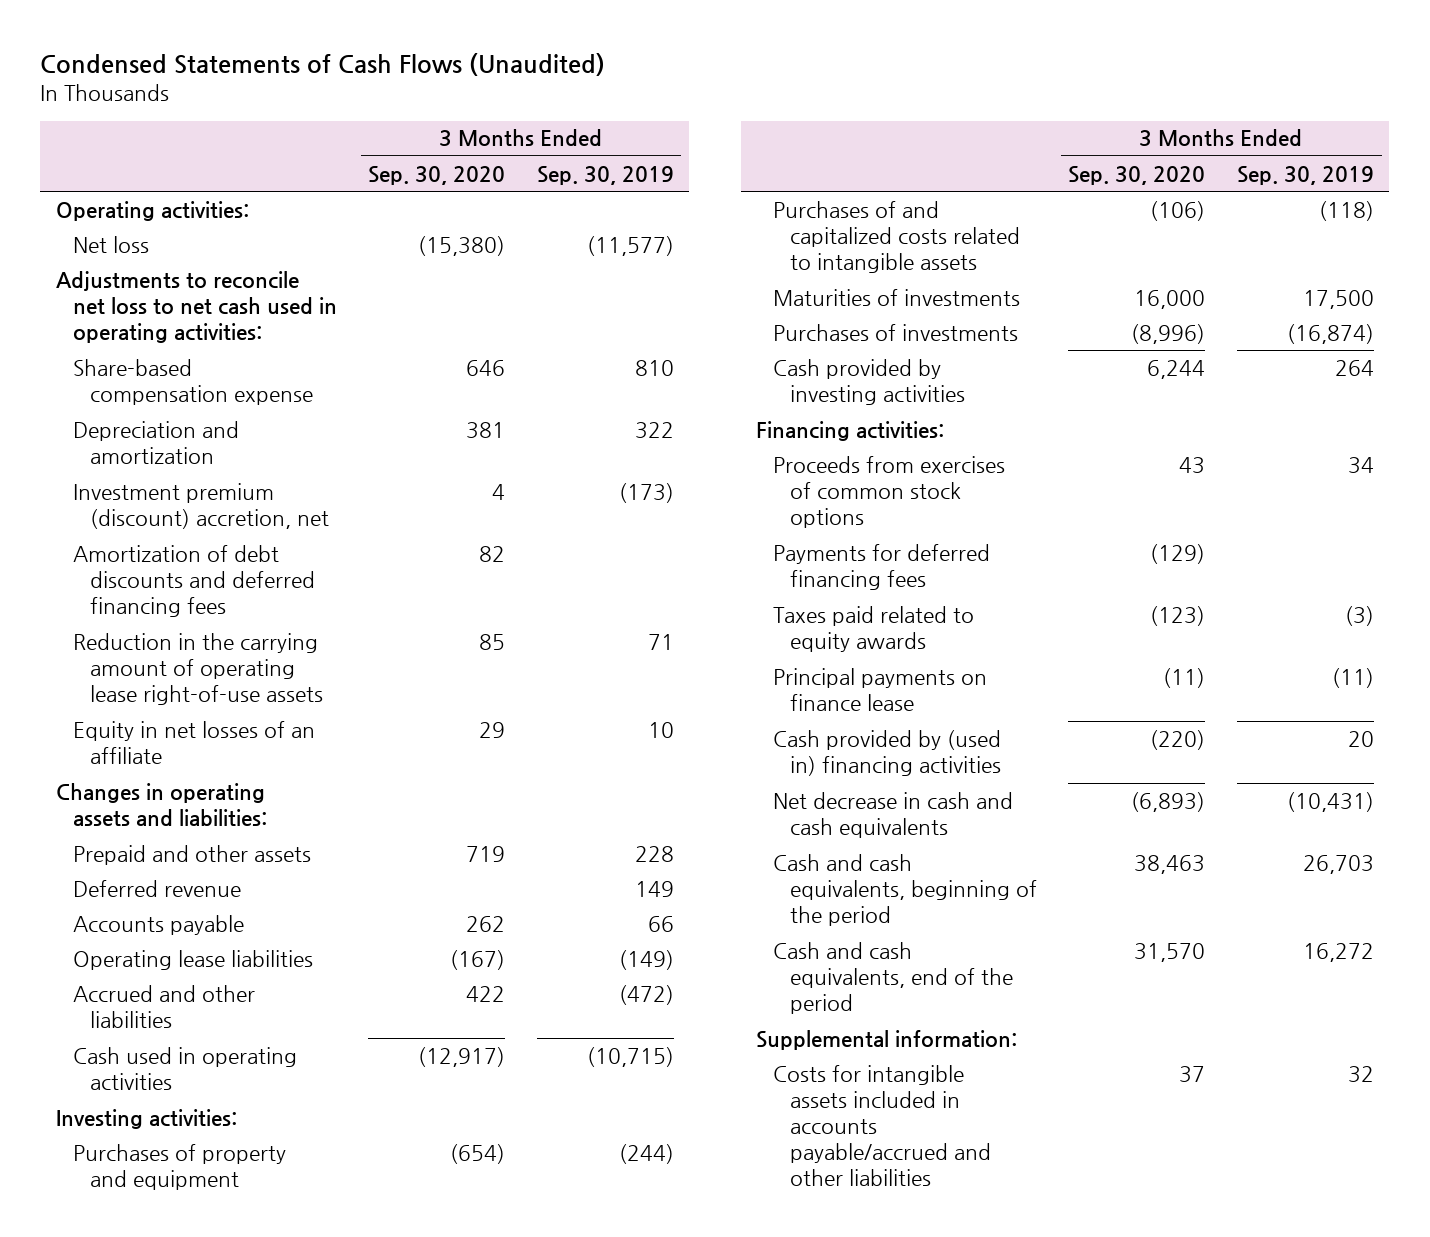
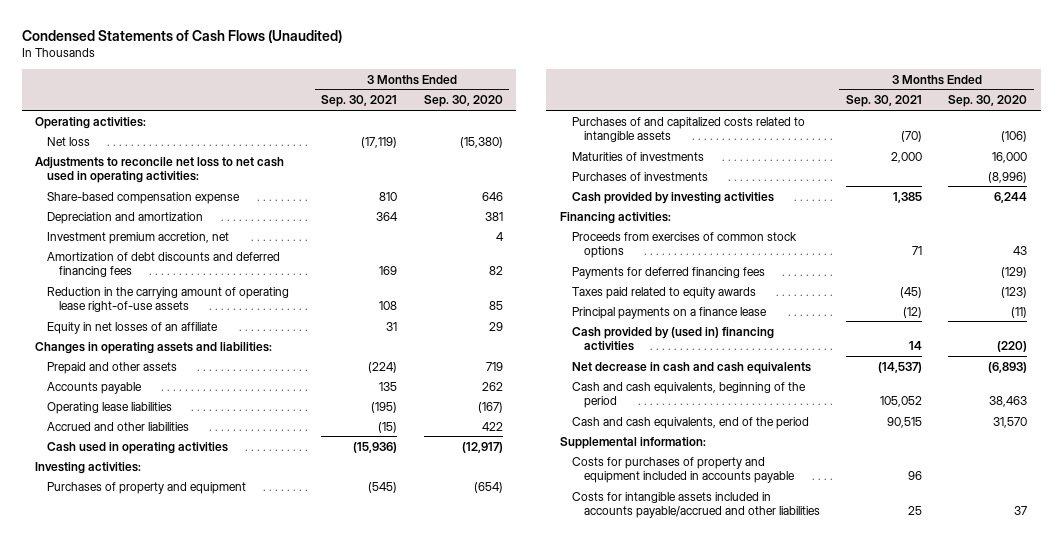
[536,165,674,185] Sep. 30, 2019 -> none
none -> [321,95,398,108] Sep. 30, 2021
[73,482,330,530] Investment premium (discount) accretion, net -> [46,231,229,244] Investment premium accretion, net
[73,879,242,897] Deferred revenue -> none
[773,667,988,712] Principal payments on finance lease -> [571,306,767,319] Principal payments on a finance lease
none -> [571,456,795,484] Costs for purchases of property and equipment included in accounts payable

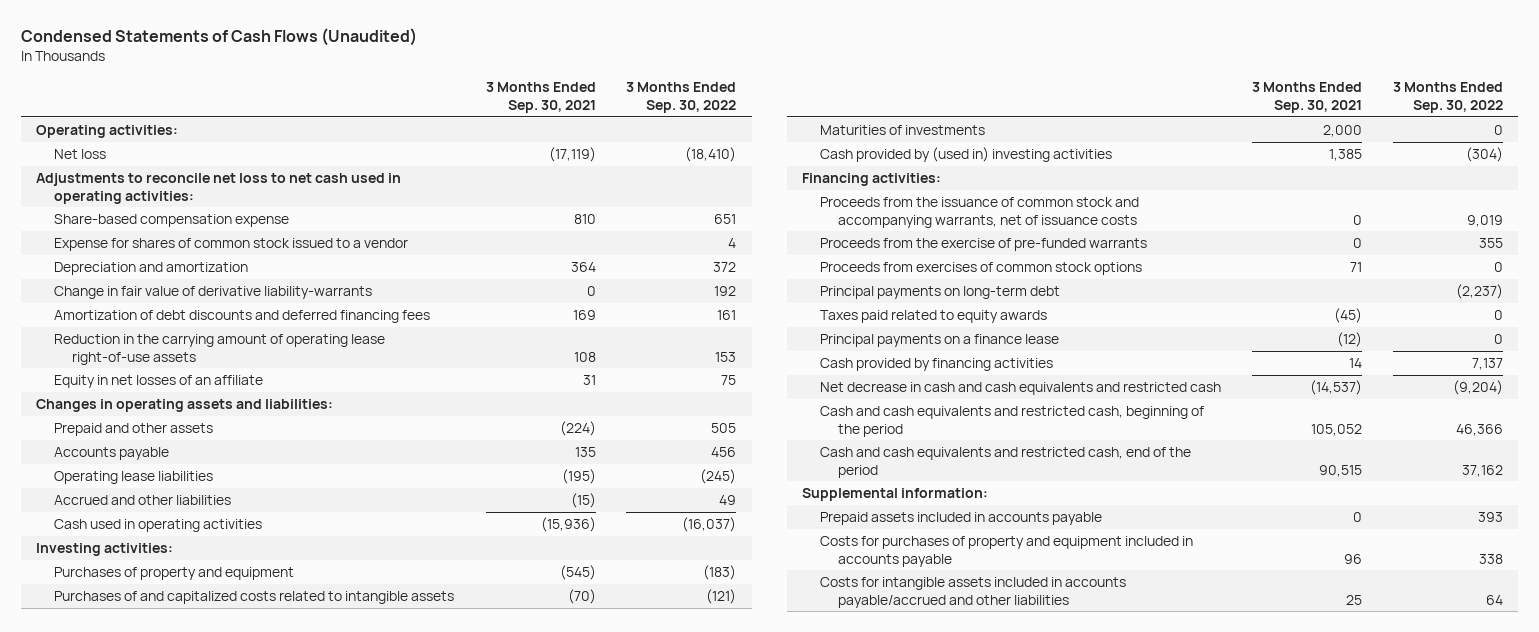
[423,95,503,108] Sep. 30, 2020 -> none
none -> [626,82,737,113] 3 Months Ended Sep. 30, 2022
none -> [53,237,408,251] Expense for shares of common stock issued to a vendor
[46,231,229,244] Investment premium accretion, net -> none
none -> [53,285,372,299] Change in fair value of derivative liability-warrants
[571,171,708,181] Purchases of investments -> none
[571,191,774,204] Cash provided by investing activities -> [820,146,1113,162] Cash provided by (used in) investing activities
none -> [820,196,1140,228] Proceeds from the issuance of common stock and accompanying warrants, net of issuance costs
none -> [820,237,1148,251] Proceeds from the exercise of pre-funded warrants
[571,266,765,279] Payments for deferred financing fees -> none
none -> [820,285,1061,299] Principal payments on long-term debt
[571,326,774,352] Cash provided by (used in) financing activities -> [820,357,1054,371] Cash provided by financing activities
[571,361,811,374] Net decrease in cash and cash equivalents -> [820,381,1222,395] Net decrease in cash and cash equivalents and restricted cash
[571,381,806,409] Cash and cash equivalents, beginning of the period -> [820,405,1205,437] Cash and cash equivalents and restricted cash, beginning of the period
[571,416,809,429] Cash and cash equivalents, end of the period -> [820,446,1192,478] Cash and cash equivalents and restricted cash, end of the period
none -> [820,511,1103,525] Prepaid assets included in accounts payable

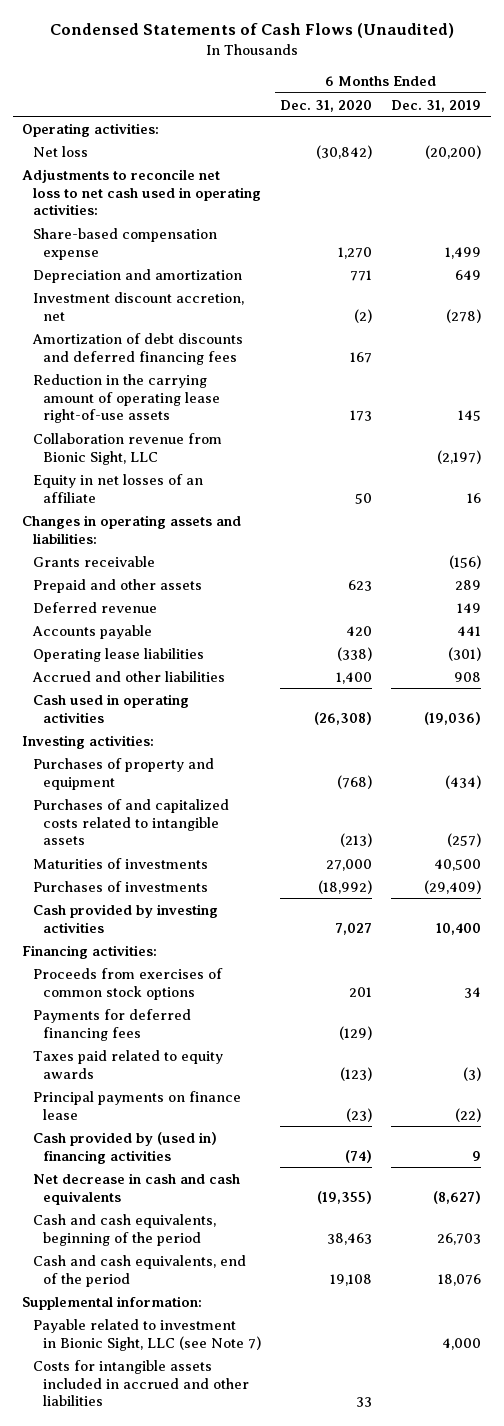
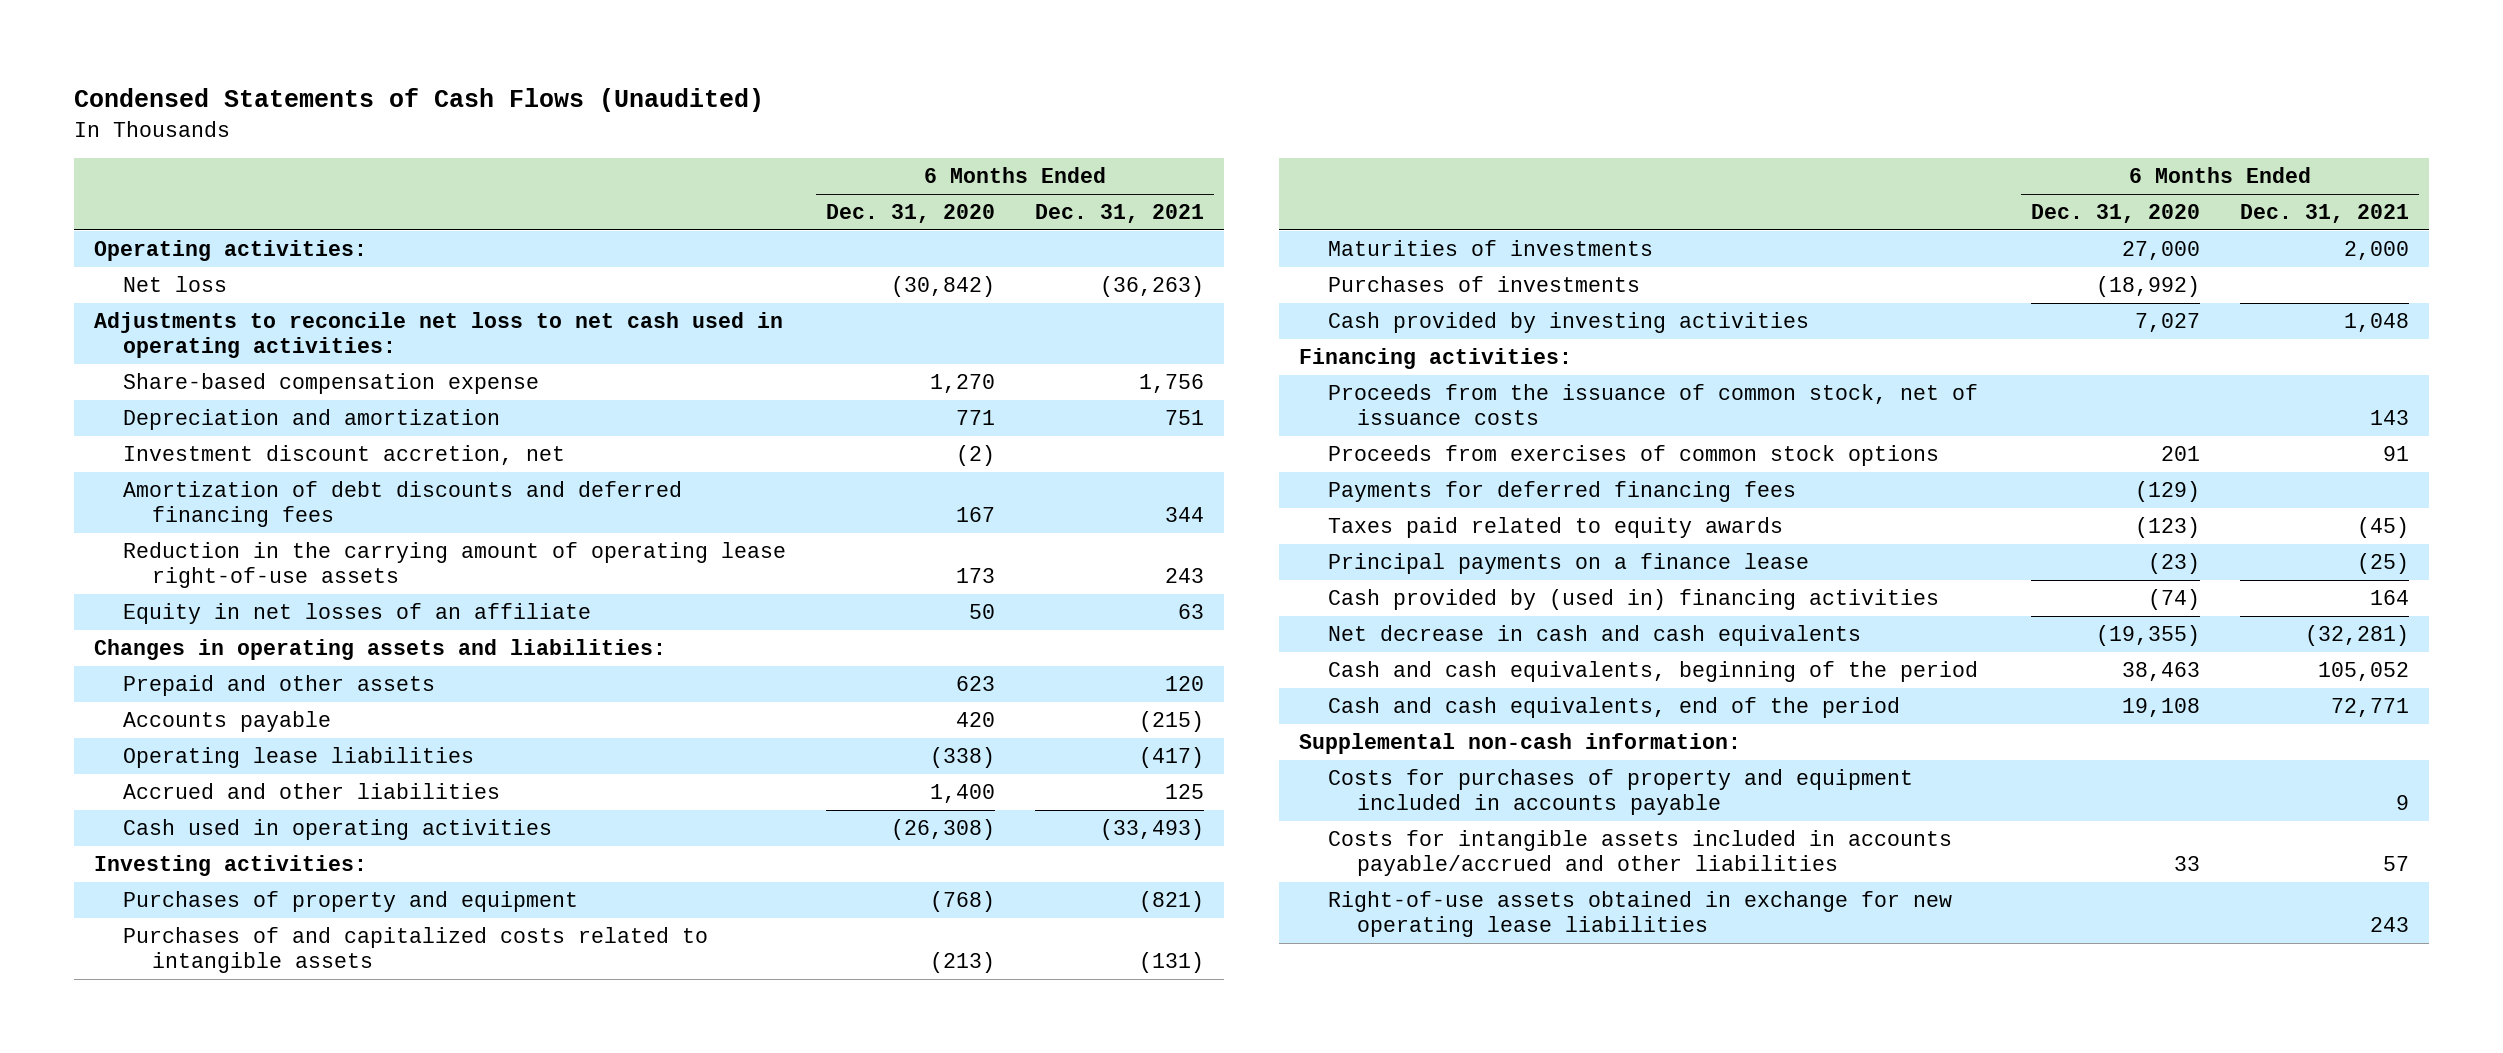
[391,99,482,112] Dec. 31, 2019 -> none
none -> [1035,204,1205,224] Dec. 31, 2021
[32,432,222,465] Collaboration revenue from Bionic Sight, LLC -> none
[32,555,155,567] Grants receivable -> none
[32,601,157,613] Deferred revenue -> none
none -> [1327,384,1978,426] Proceeds from the issuance of common stock, net of issuance costs
[32,1090,241,1120] Principal payments on finance lease -> [1327,553,1809,575] Principal payments on a finance lease
[32,1318,261,1351] Payable related to investment in Bionic Sight, LLC (see Note 7) -> none
[22,1295,203,1310] Supplemental information: -> [1298,733,1741,755] Supplemental non-cash information:
none -> [1327,769,1913,816] Costs for purchases of property and equipment included in accounts payable
[32,1359,249,1407] Costs for intangible assets included in accrued and other liabilities -> [1327,830,1952,877] Costs for intangible assets included in accounts payable/accrued and other liabilities
none -> [1327,891,1952,938] Right-of-use assets obtained in exchange for new operating lease liabilities

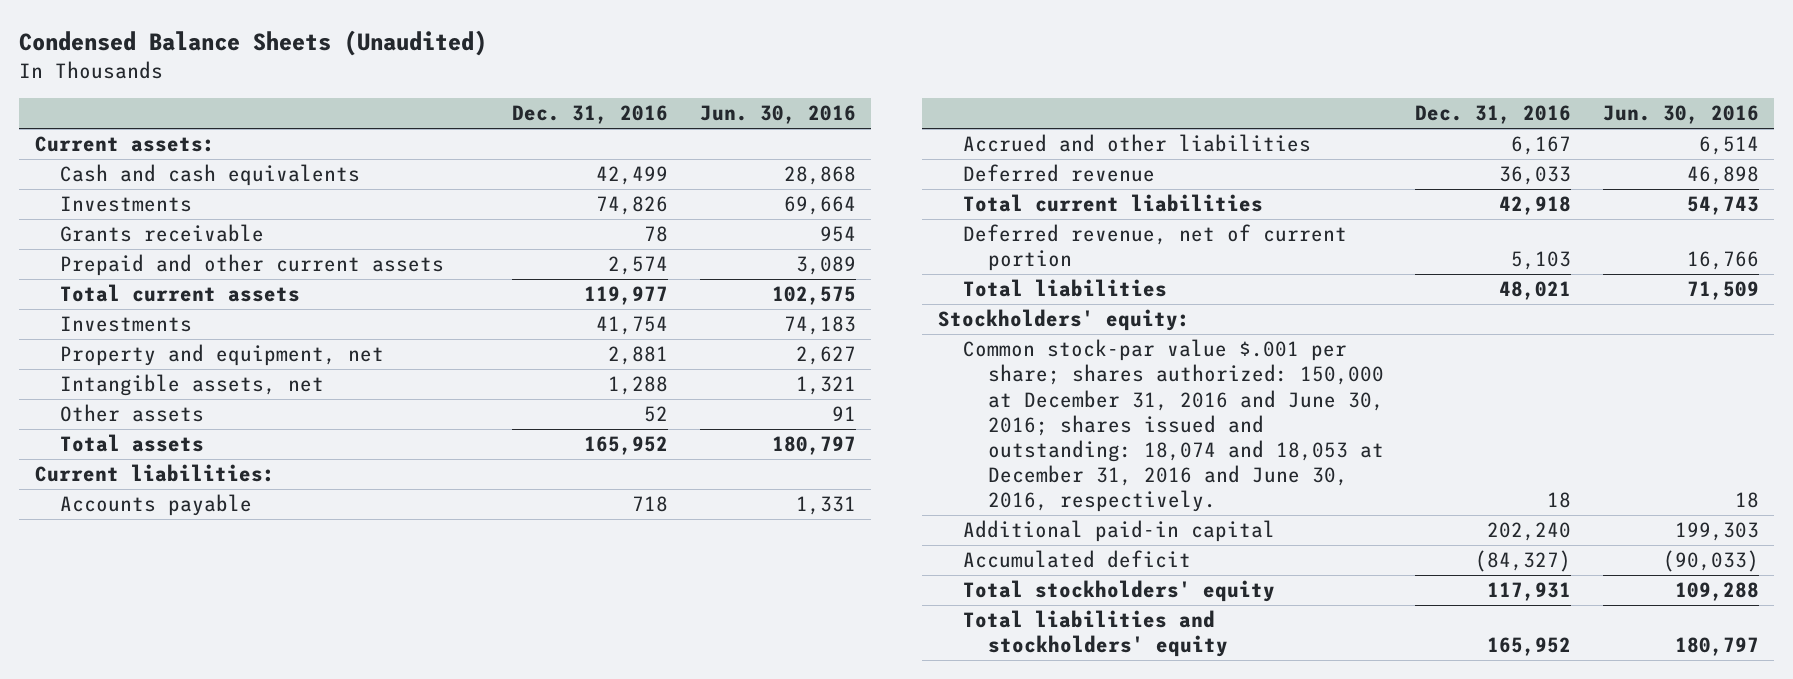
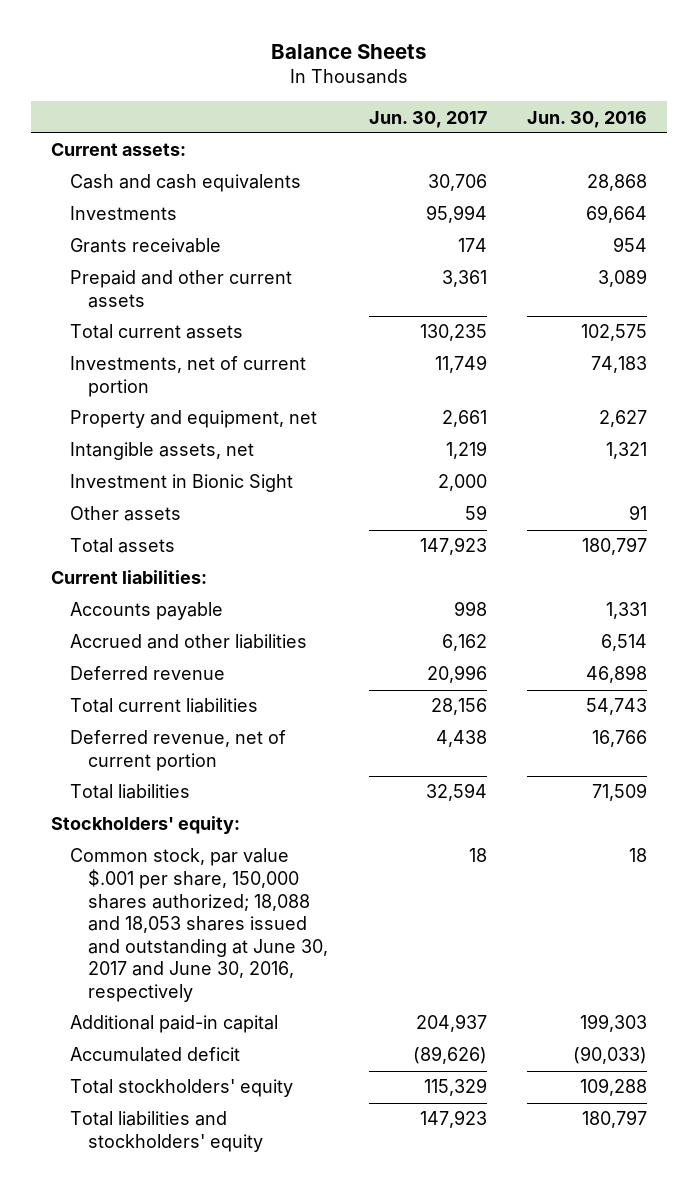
[18,30,487,57] Condensed Balance Sheets (Unaudited) -> [271,44,427,60] Balance Sheets
[512,105,669,125] Dec. 31, 2016 -> none
none -> [368,110,487,128] Jun. 30, 2017
[59,316,192,333] Investments -> [69,356,306,397] Investments, net of current portion
none -> [69,474,293,493] Investment in Bionic Sight
[962,339,1384,513] Common stock-par value $.001 per share; shares authorized: 150,000 at December 31, 2016 and June 30, 2016; shares issued and outstanding: 18,074 and 18,053 at December 31, 2016 and June 30, 2016, respectively. -> [69,848,329,1003] Common stock, par value $.001 per share, 150,000 shares authorized; 18,088 and 18,053 shares issued and outstanding at June 30, 2017 and June 30, 2016, respectively

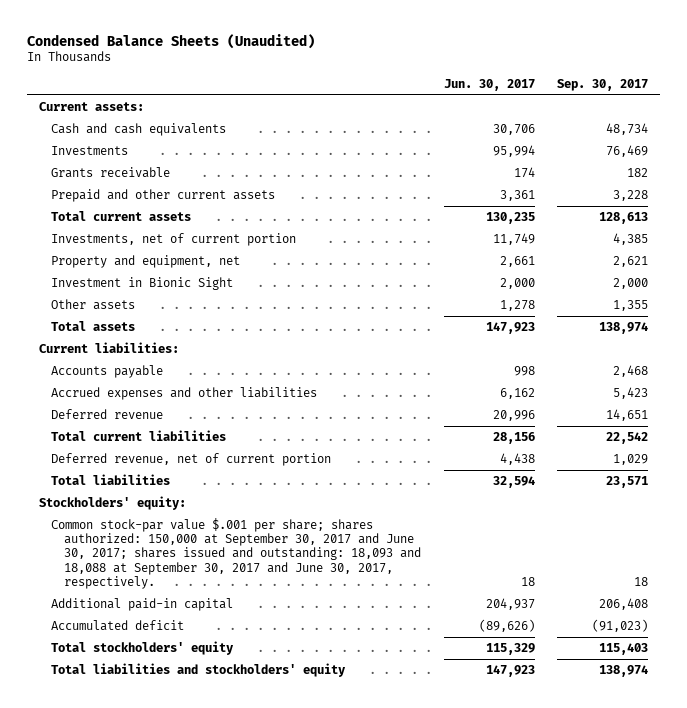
[271,44,427,60] Balance Sheets -> [27,33,316,49] Condensed Balance Sheets (Unaudited)
[526,110,647,128] Jun. 30, 2016 -> none
none -> [557,79,649,92] Sep. 30, 2017
[69,442,254,461] Intangible assets, net -> none
[464,505,487,521] 59 -> [499,299,535,311] 1,278
[69,634,307,650] Accrued and other liabilities -> [51,386,318,400] Accrued expenses and other liabilities
[69,848,329,1003] Common stock, par value $.001 per share, 150,000 shares authorized; 18,088 and 18,053 shares issued and outstanding at June 30, 2017 and June 30, 2016, respectively -> [51,517,421,589] Common stock-par value $.001 per share; shares authorized: 150,000 at September 30, 2017 and June 30, 2017; shares issued and outstanding: 18,093 and 18,088 at September 30, 2017 and June 30, 2017, respectively.

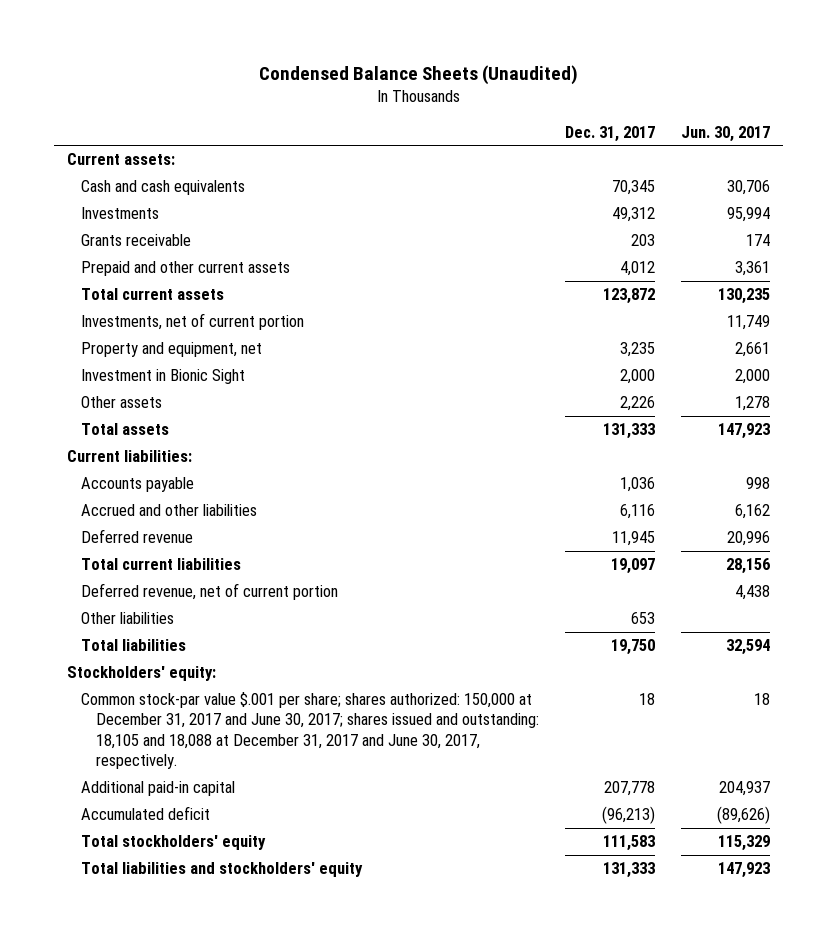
[557,79,649,92] Sep. 30, 2017 -> none
none -> [564,125,655,142] Dec. 31, 2017
[51,386,318,400] Accrued expenses and other liabilities -> [81,504,258,517] Accrued and other liabilities
none -> [81,612,175,625] Other liabilities
[51,517,421,589] Common stock-par value $.001 per share; shares authorized: 150,000 at September 30, 2017 and June 30, 2017; shares issued and outstanding: 18,093 and 18,088 at September 30, 2017 and June 30, 2017, respectively. -> [81,692,539,769] Common stock-par value $.001 per share; shares authorized: 150,000 at December 31, 2017 and June 30, 2017; shares issued and outstanding: 18,105 and 18,088 at December 31, 2017 and June 30, 2017, respectively.

